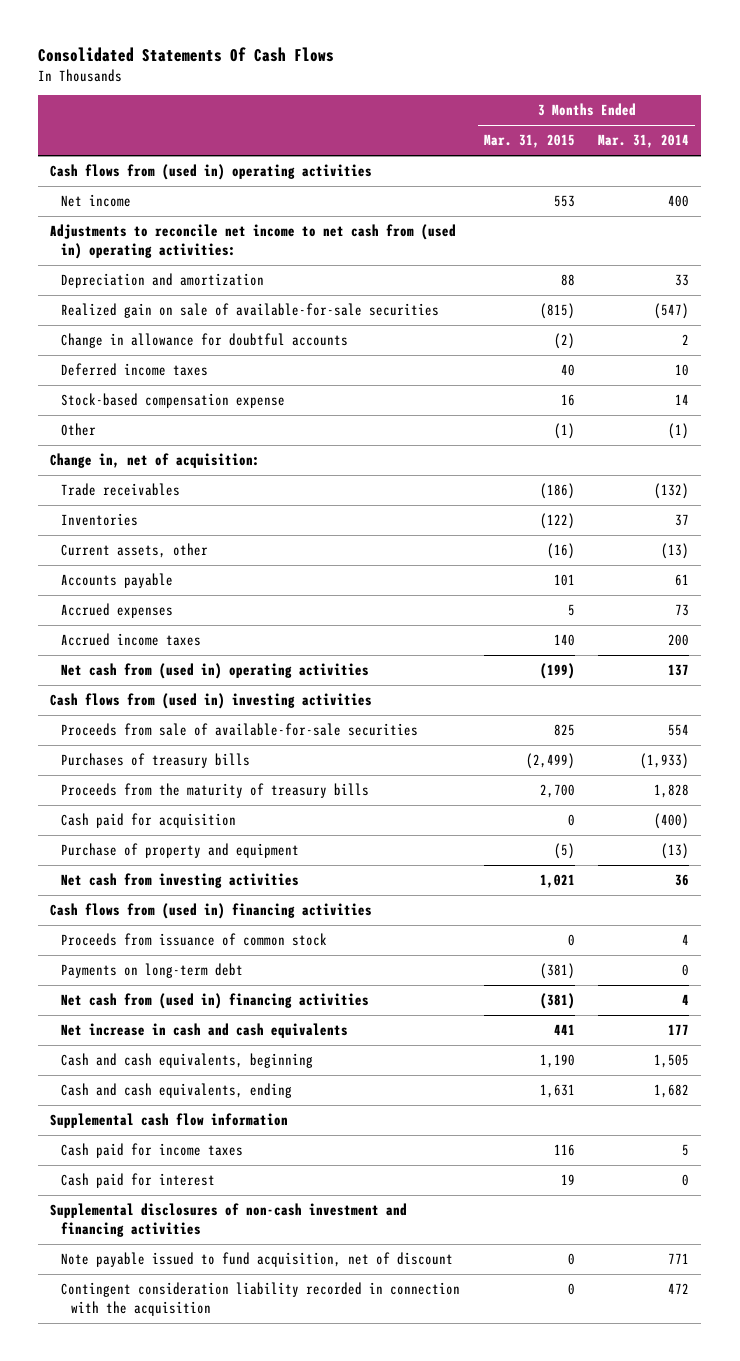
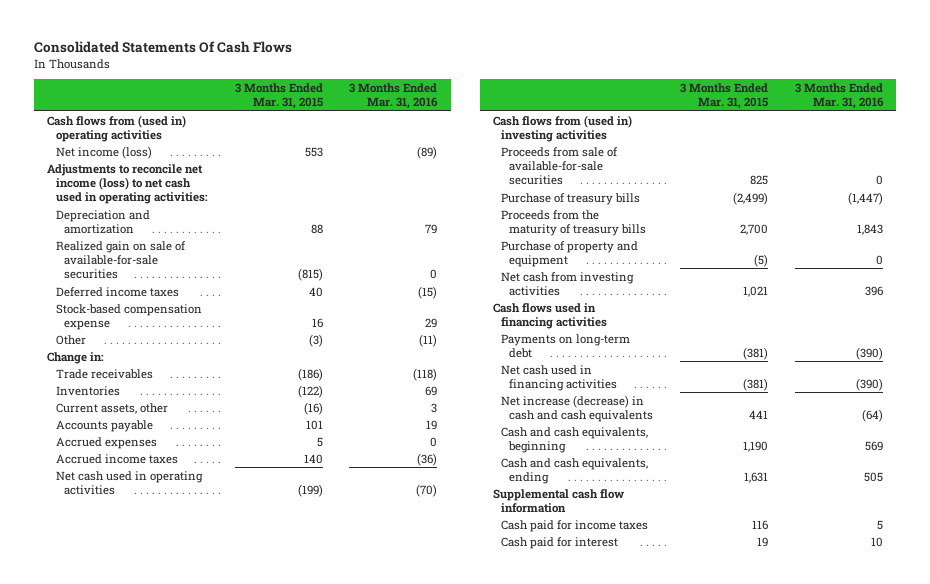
[598,134,690,149] Mar. 31, 2014 -> none
none -> [349,83,439,110] 3 Months Ended Mar. 31, 2016
[60,194,131,208] Net income -> [55,145,152,159] Net income (loss)
[50,224,457,259] Adjustments to reconcile net income to net cash from (used in) operating activities: -> [47,163,208,205] Adjustments to reconcile net income (loss) to net cash used in operating activities:
[60,333,348,349] Change in allowance for doubtful accounts -> none
[553,423,575,440] (1) -> [308,333,323,347] (3)
[50,453,261,469] Change in, net of acquisition: -> [47,351,105,364] Change in:
[60,663,369,680] Net cash from (used in) operating activities -> [55,470,203,495] Net cash used in operating activities
[60,753,250,769] Purchases of treasury bills -> [501,192,641,205] Purchase of treasury bills
[60,813,236,829] Cash paid for acquisition -> none
[60,933,327,947] Proceeds from issuance of common stock -> none
[50,903,373,920] Cash flows from (used in) financing activities -> [493,302,608,329] Cash flows used in financing activities
[60,993,369,1010] Net cash from (used in) financing activities -> [501,364,618,391] Net cash used in financing activities
[60,1023,348,1039] Net increase in cash and cash equivalents -> [501,394,654,422] Net increase (decrease) in cash and cash equivalents
[50,1203,408,1237] Supplemental disclosures of non-cash investment and financing activities -> none
[60,1252,453,1268] Note payable issued to fund acquisition, net of discount -> none
[60,1282,460,1316] Contingent consideration liability recorded in connection with the acquisition -> none

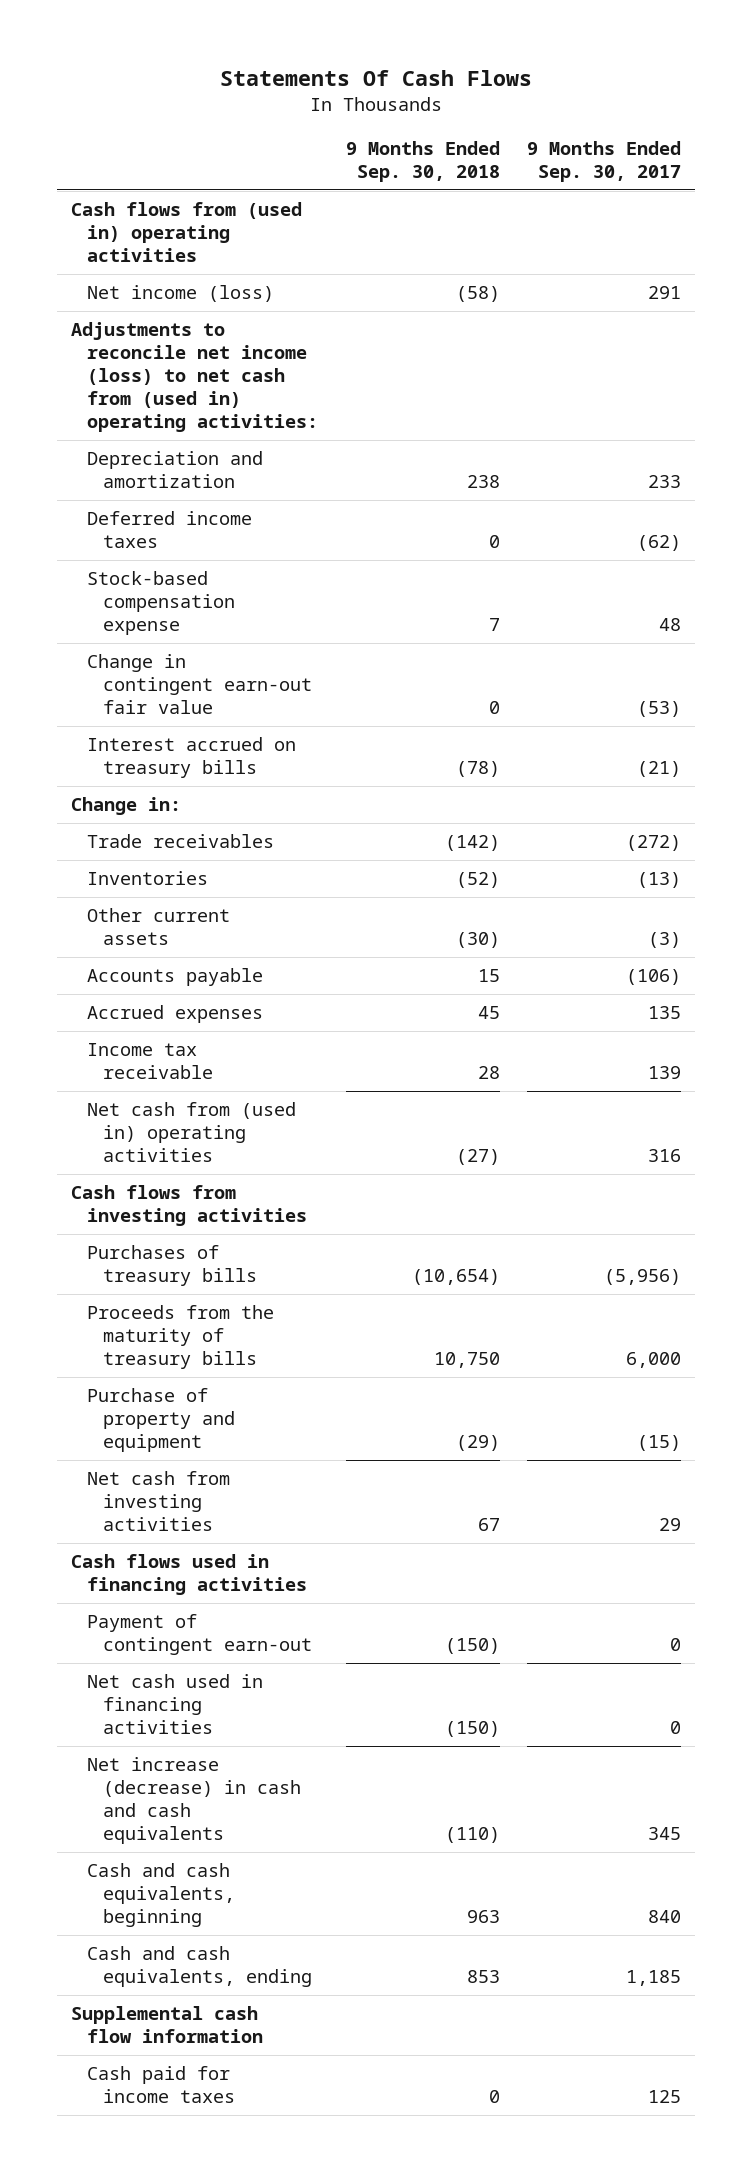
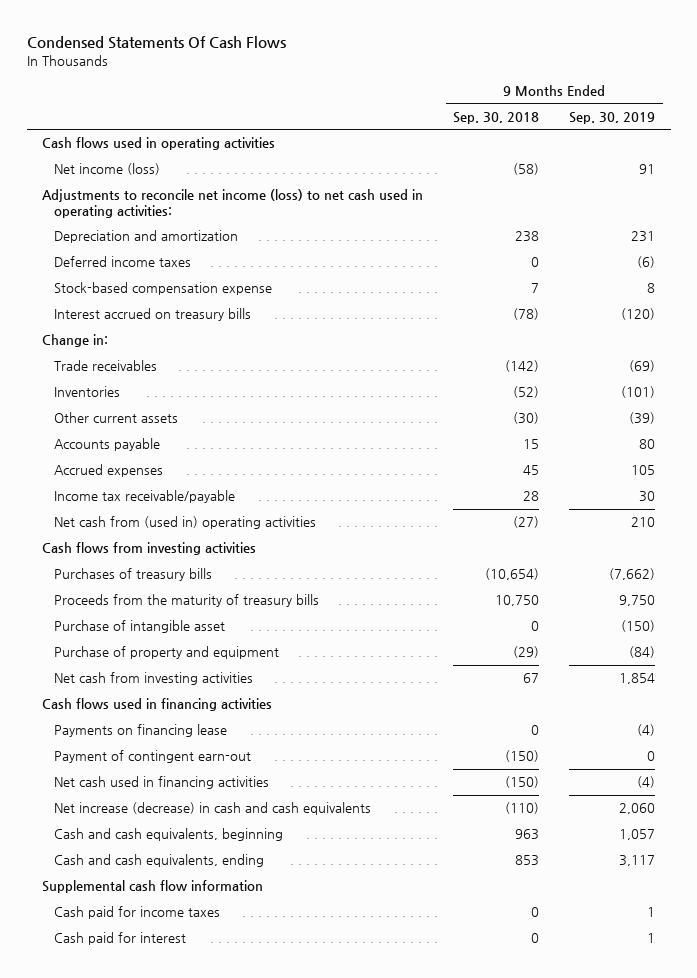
[220,69,533,86] Statements Of Cash Flows -> [26,36,286,50] Condensed Statements Of Cash Flows
[527,141,682,182] 9 Months Ended Sep. 30, 2017 -> none
none -> [569,111,656,124] Sep. 30, 2019
[70,202,302,263] Cash flows from (used in) operating activities -> [41,137,275,151] Cash flows used in operating activities
[70,322,318,432] Adjustments to reconcile net income (loss) to net cash from (used in) operating activities: -> [41,189,423,219] Adjustments to reconcile net income (loss) to net cash used in operating activities:
[86,654,312,715] Change in contingent earn-out fair value -> none
[86,1043,213,1080] Income tax receivable -> [53,490,235,504] Income tax receivable/payable
none -> [53,620,225,634] Purchase of intangible asset
none -> [53,724,227,738] Payments on financing lease
none -> [53,932,186,946] Cash paid for interest

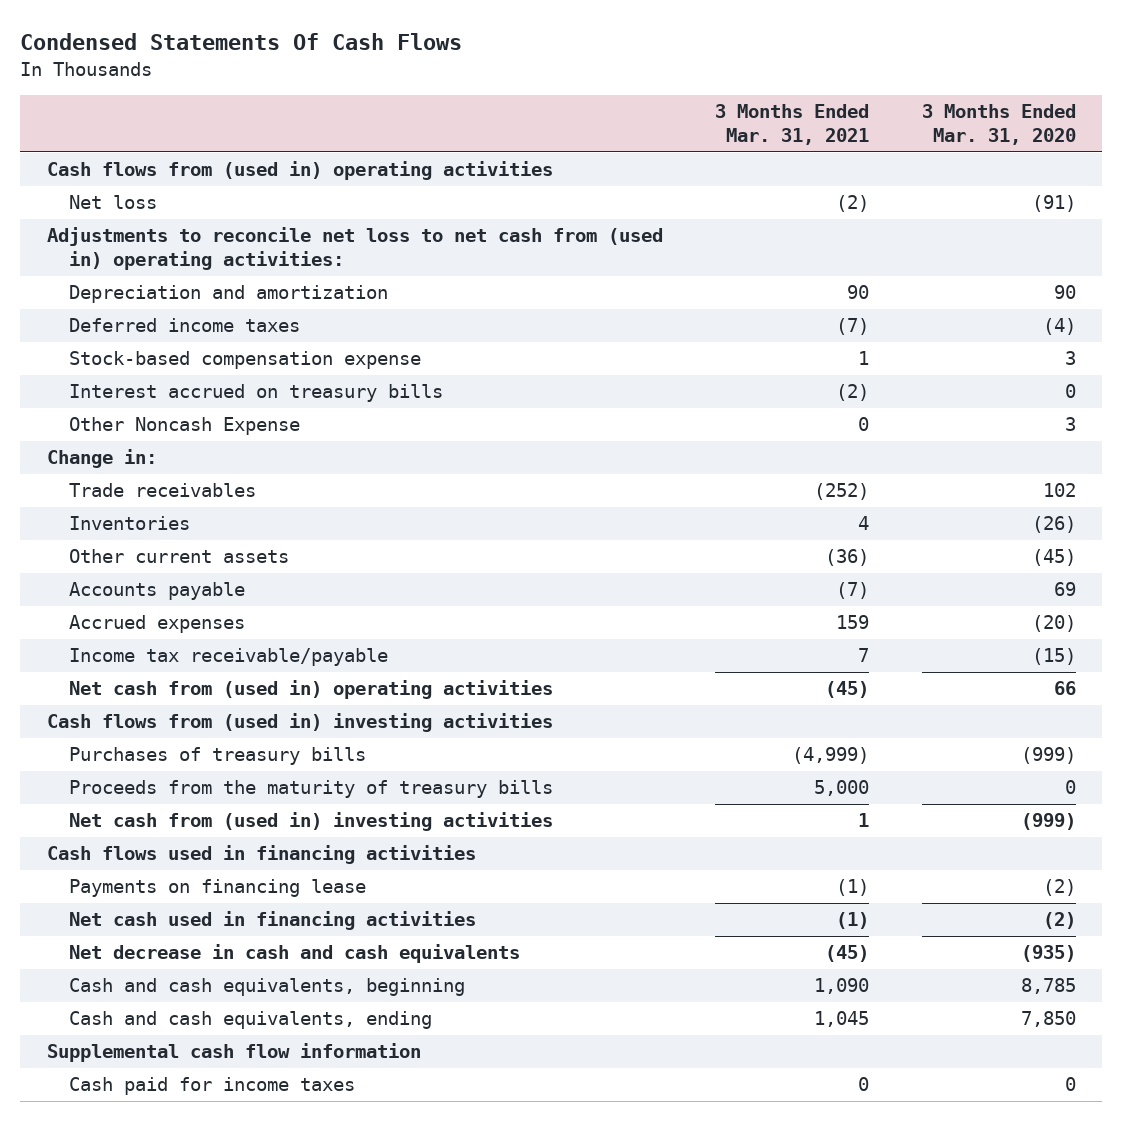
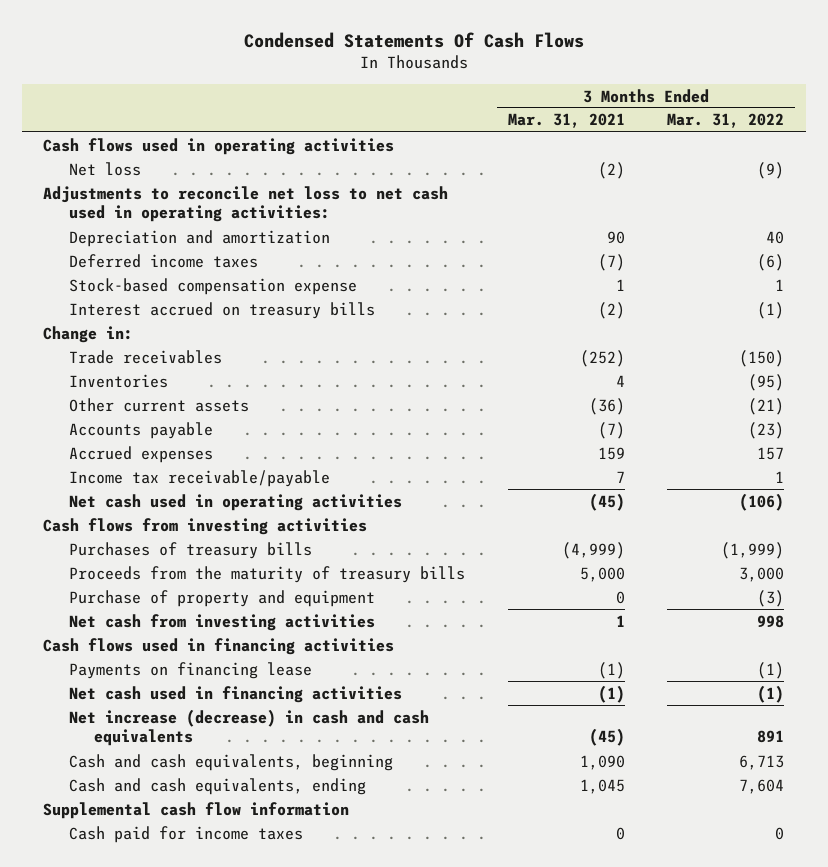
[921,104,1076,146] 3 Months Ended Mar. 31, 2020 -> none
none -> [667,113,785,129] Mar. 31, 2022
[46,161,553,181] Cash flows from (used in) operating activities -> [43,137,395,155] Cash flows used in operating activities
[46,227,663,271] Adjustments to reconcile net loss to net cash from (used in) operating activities: -> [43,185,449,223] Adjustments to reconcile net loss to net cash used in operating activities:
[69,417,301,436] Other Noncash Expense -> none
[69,680,554,700] Net cash from (used in) operating activities -> [68,493,402,511] Net cash used in operating activities
[46,713,553,733] Cash flows from (used in) investing activities -> [43,517,368,535] Cash flows from investing activities
none -> [68,589,375,607] Purchase of property and equipment
[69,812,554,832] Net cash from (used in) investing activities -> [68,613,375,631] Net cash from investing activities
[69,944,521,964] Net decrease in cash and cash equivalents -> [68,708,429,747] Net increase (decrease) in cash and cash equivalents

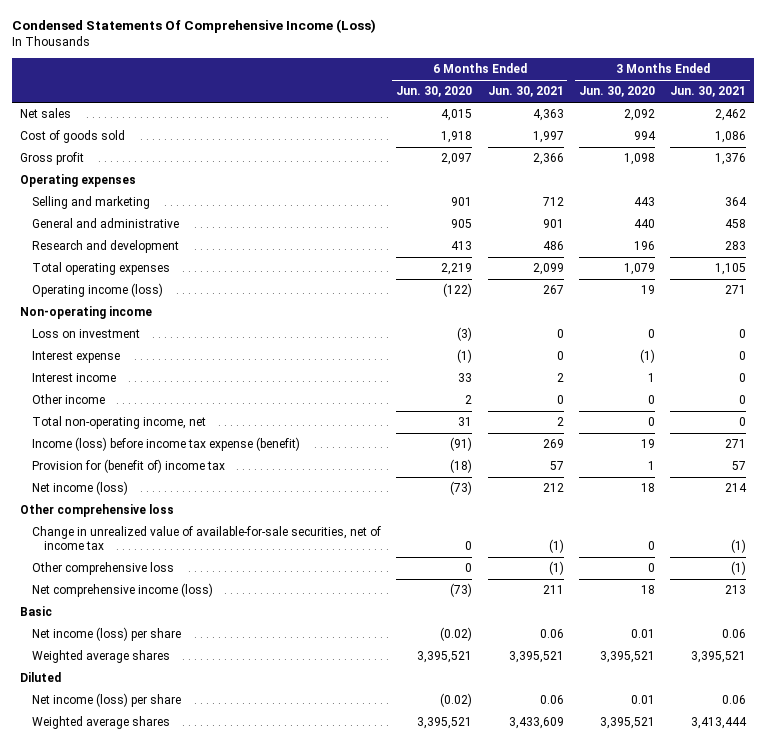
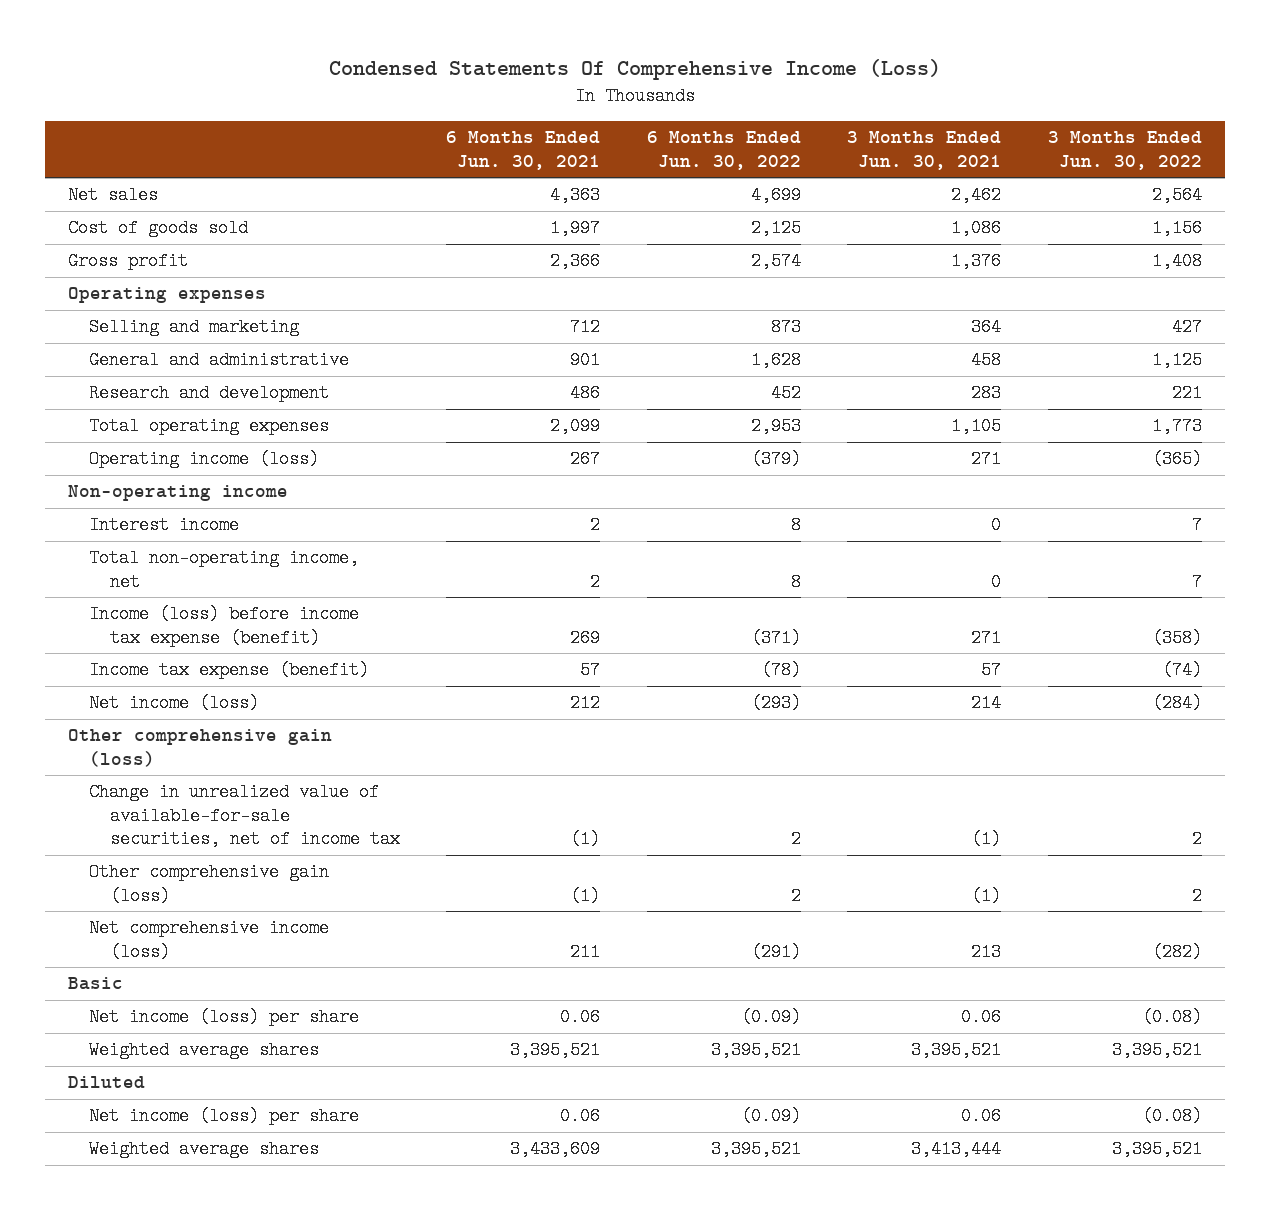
[396,86,473,98] Jun. 30, 2020 -> none
[578,86,655,98] Jun. 30, 2020 -> none
none -> [646,131,801,170] 6 Months Ended Jun. 30, 2022
none -> [1047,131,1202,170] 3 Months Ended Jun. 30, 2022
[31,329,140,339] Loss on investment -> none
[31,351,120,364] Interest expense -> none
[31,394,105,405] Other income -> none
[31,459,225,474] Provision for (benefit of) income tax -> [88,661,369,680] Income tax expense (benefit)
[19,504,174,518] Other comprehensive loss -> [68,729,333,767] Other comprehensive gain (loss)
[31,562,174,576] Other comprehensive loss -> [88,863,329,905] Other comprehensive gain (loss)

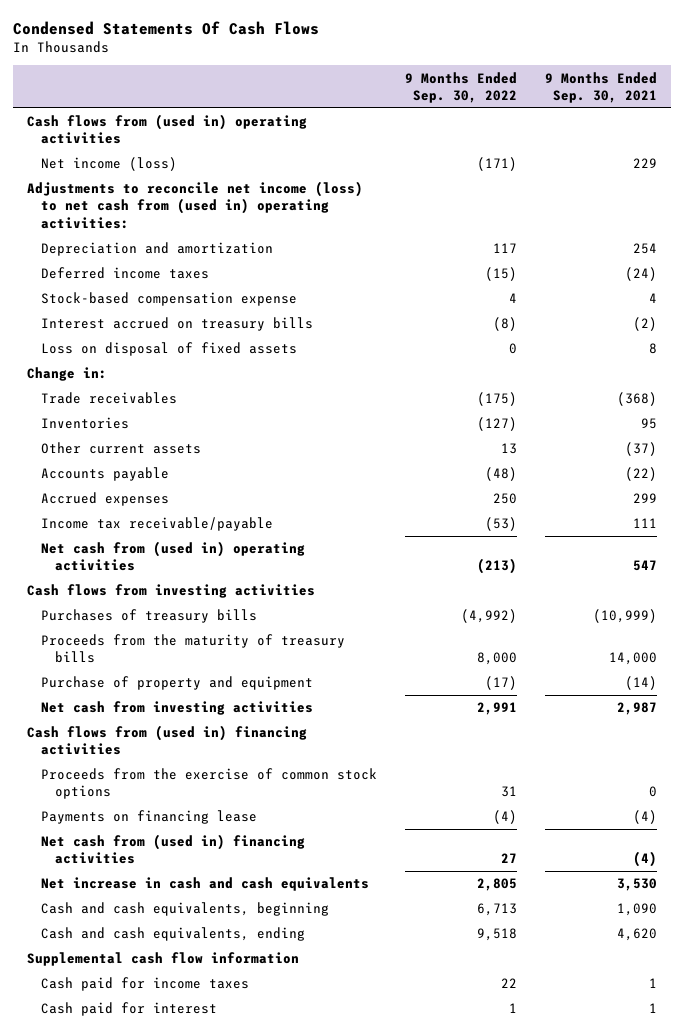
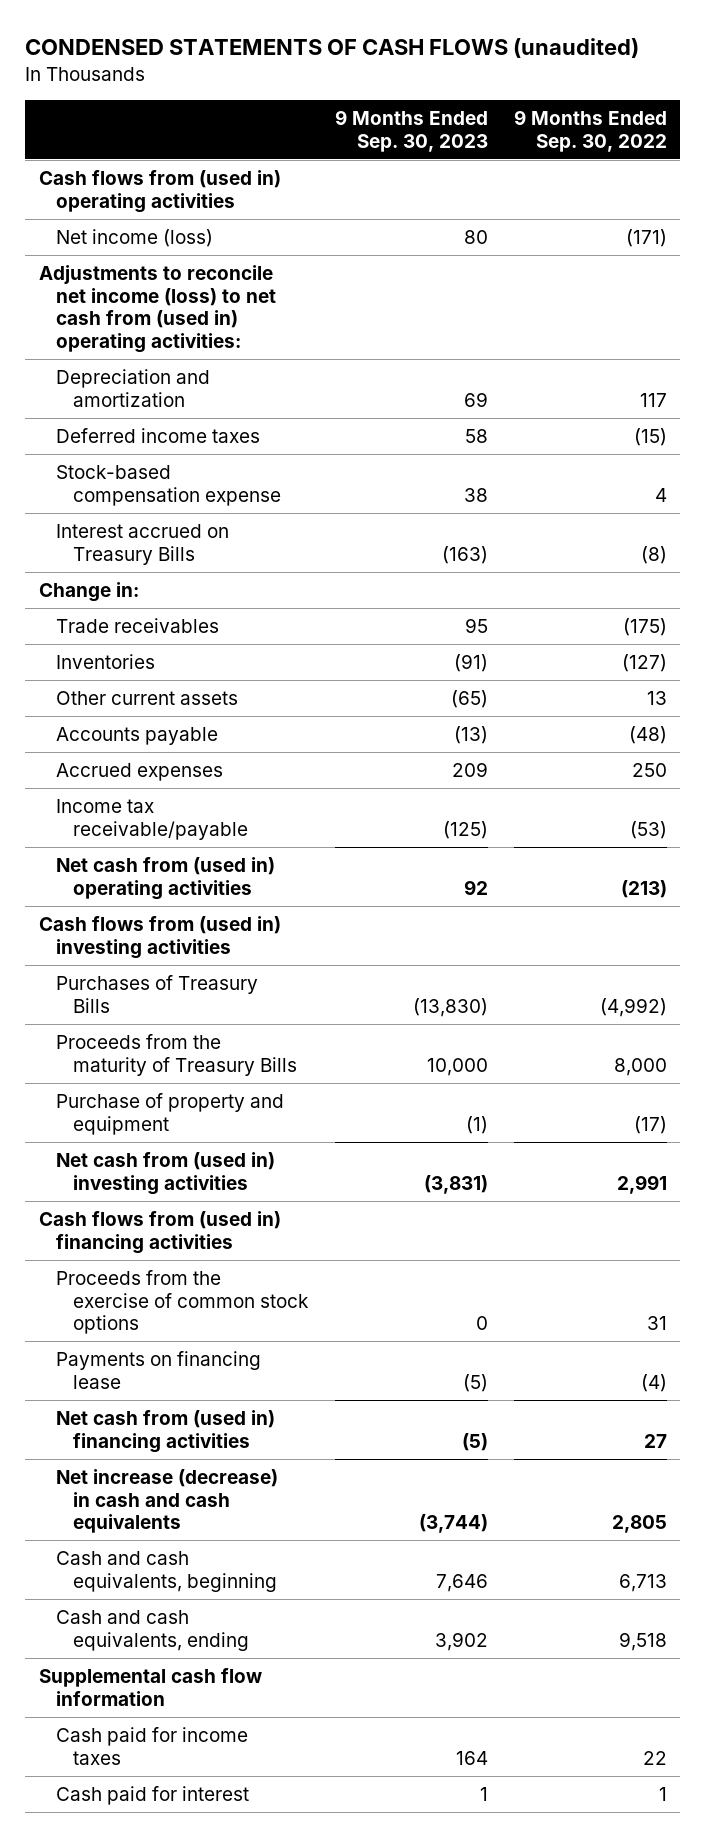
[13,20,320,35] Condensed Statements Of Cash Flows -> [25,38,640,59] CONDENSED STATEMENTS OF CASH FLOWS (unaudited)
[544,71,657,103] 9 Months Ended Sep. 30, 2021 -> none
none -> [334,109,488,152] 9 Months Ended Sep. 30, 2023
[40,342,297,357] Loss on disposal of fixed assets -> none
[40,317,313,332] Interest accrued on treasury bills -> [56,524,230,565] Interest accrued on Treasury Bills
[27,584,316,599] Cash flows from investing activities -> [38,916,281,959] Cash flows from (used in) investing activities
[40,609,257,624] Purchases of treasury bills -> [56,975,259,1013] Purchases of Treasury Bills
[40,634,345,664] Proceeds from the maturity of treasury bills -> [56,1034,298,1076] Proceeds from the maturity of Treasury Bills
[40,701,313,716] Net cash from investing activities -> [56,1152,276,1195] Net cash from (used in) investing activities
[40,877,369,892] Net increase in cash and cash equivalents -> [56,1469,279,1534] Net increase (decrease) in cash and cash equivalents

